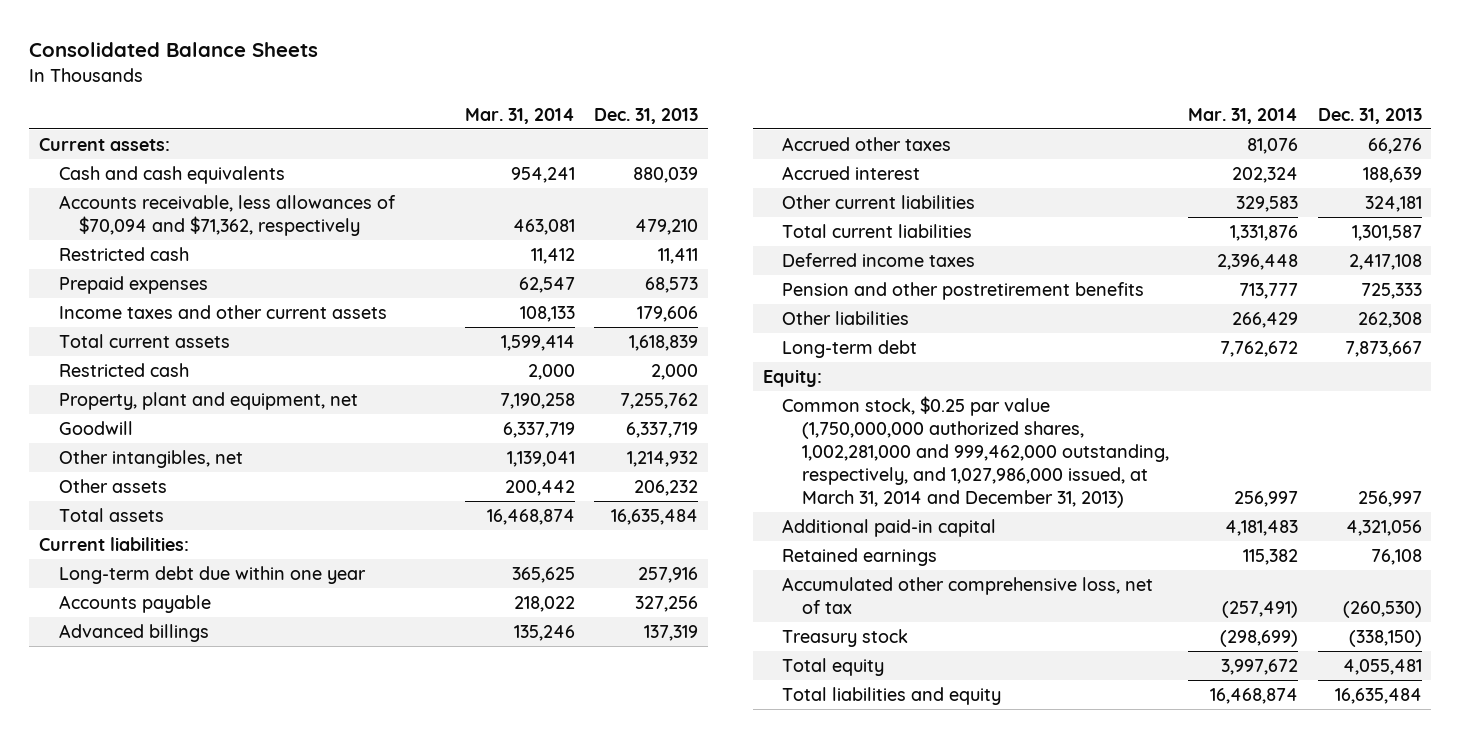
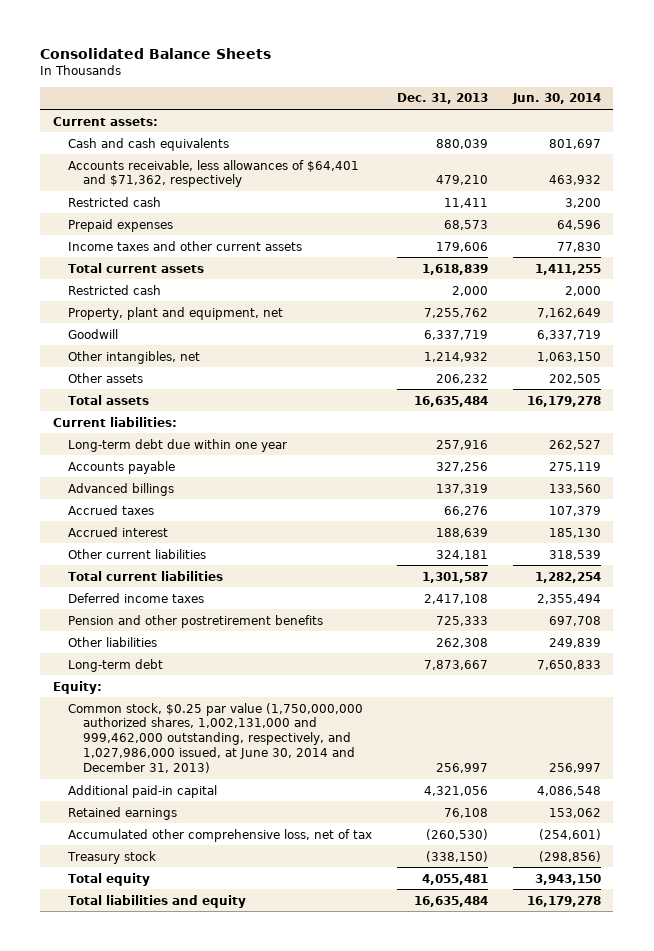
[464,107,575,124] Mar. 31, 2014 -> none
none -> [511,93,601,105] Jun. 30, 2014
[58,195,396,236] Accounts receivable, less allowances of $70,094 and $71,362, respectively -> [67,159,359,188] Accounts receivable, less allowances of $64,401 and $71,362, respectively
[782,137,952,152] Accrued other taxes -> [67,504,154,515] Accrued taxes
[782,396,1170,508] Common stock, $0.25 par value (1,750,000,000 authorized shares, 1,002,281,000 and 999,462,000 outstanding, respectively, and 1,027,986,000 issued, at March 31, 2014 and December 31, 2013) -> [67,702,363,773] Common stock, $0.25 par value (1,750,000,000 authorized shares, 1,002,131,000 and 999,462,000 outstanding, respectively, and 1,027,986,000 issued, at June 30, 2014 and December 31, 2013)

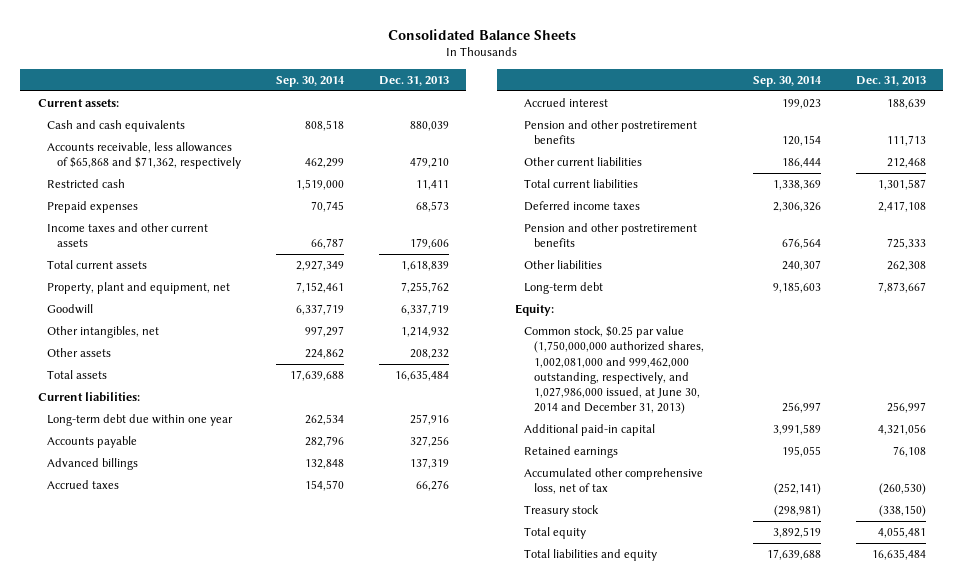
[511,93,601,105] Jun. 30, 2014 -> none
none -> [275,75,345,87] Sep. 30, 2014
[67,159,359,188] Accounts receivable, less allowances of $64,401 and $71,362, respectively -> [47,141,241,170] Accounts receivable, less allowances of $65,868 and $71,362, respectively
[67,284,161,295] Restricted cash -> none
[435,373,488,384] 206,232 -> [409,348,449,359] 208,232
none -> [524,119,698,145] Pension and other postretirement benefits
[435,549,488,560] 324,181 -> [886,157,926,168] 212,468
[67,702,363,773] Common stock, $0.25 par value (1,750,000,000 authorized shares, 1,002,131,000 and 999,462,000 outstanding, respectively, and 1,027,986,000 issued, at June 30, 2014 and December 31, 2013) -> [524,325,704,415] Common stock, $0.25 par value (1,750,000,000 authorized shares, 1,002,081,000 and 999,462,000 outstanding, respectively, and 1,027,986,000 issued, at June 30, 2014 and December 31, 2013)

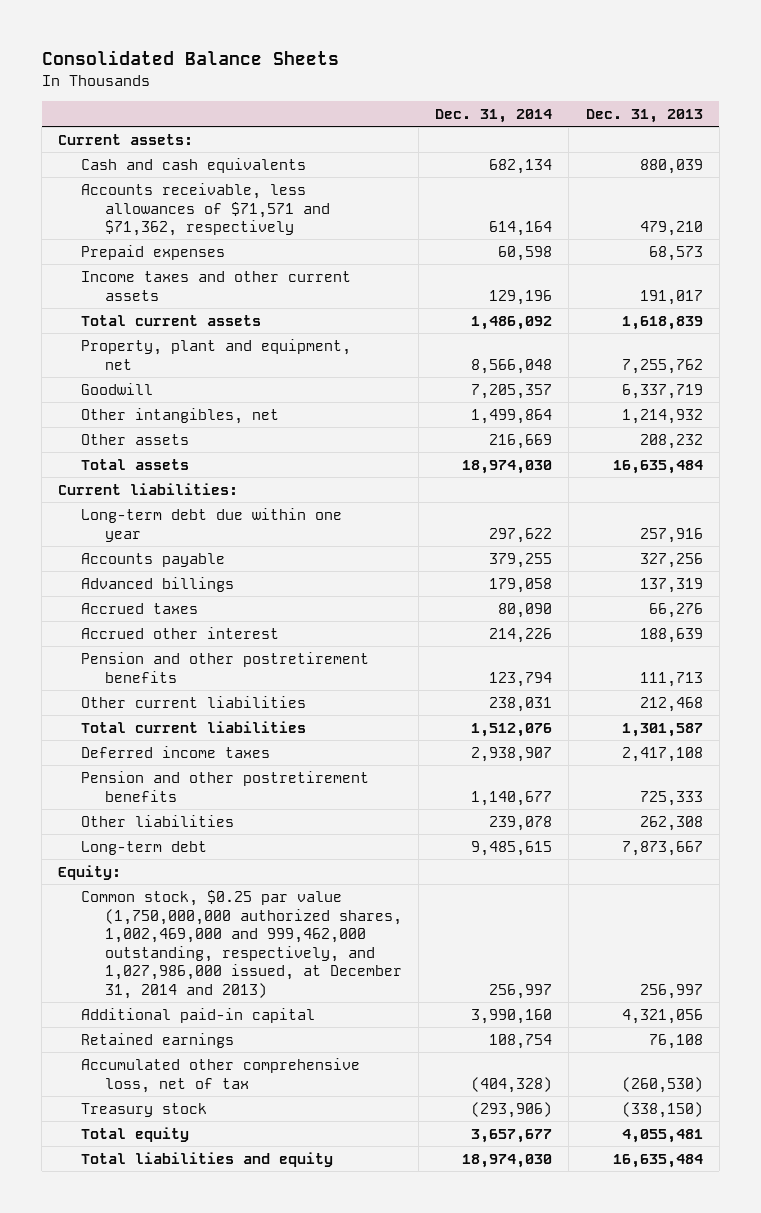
[275,75,345,87] Sep. 30, 2014 -> none
none -> [435,108,553,123] Dec. 31, 2014
[47,178,126,188] Restricted cash -> none
[47,141,241,170] Accounts receivable, less allowances of $65,868 and $71,362, respectively -> [81,182,330,237] Accounts receivable, less allowances of $71,571 and $71,362, respectively
[409,238,449,250] 179,606 -> [639,289,703,305] 191,017
[524,97,609,107] Accrued interest -> [81,626,280,639] Accrued other interest
[524,325,704,415] Common stock, $0.25 par value (1,750,000,000 authorized shares, 1,002,081,000 and 999,462,000 outstanding, respectively, and 1,027,986,000 issued, at June 30, 2014 and December 31, 2013) -> [81,889,402,999] Common stock, $0.25 par value (1,750,000,000 authorized shares, 1,002,469,000 and 999,462,000 outstanding, respectively, and 1,027,986,000 issued, at December 31, 2014 and 2013)

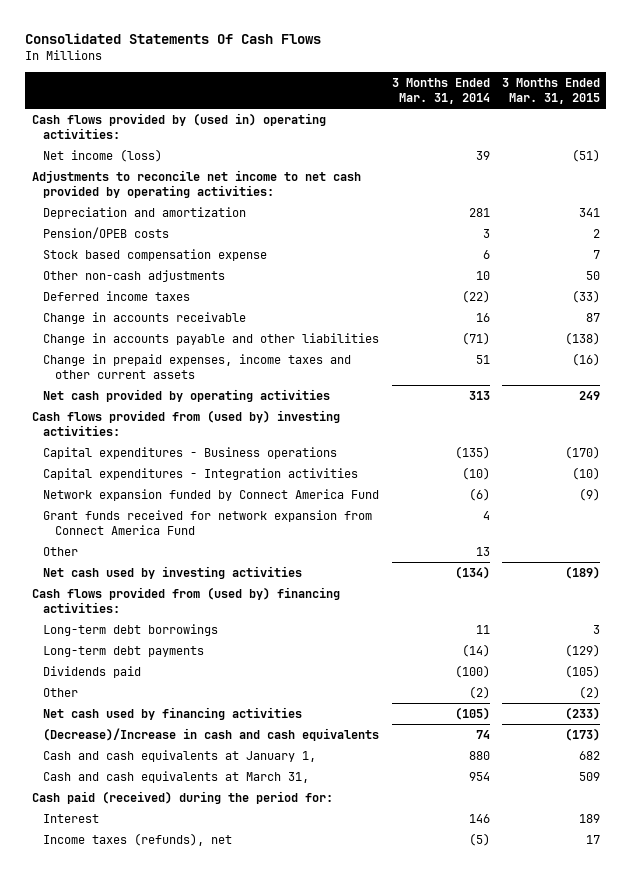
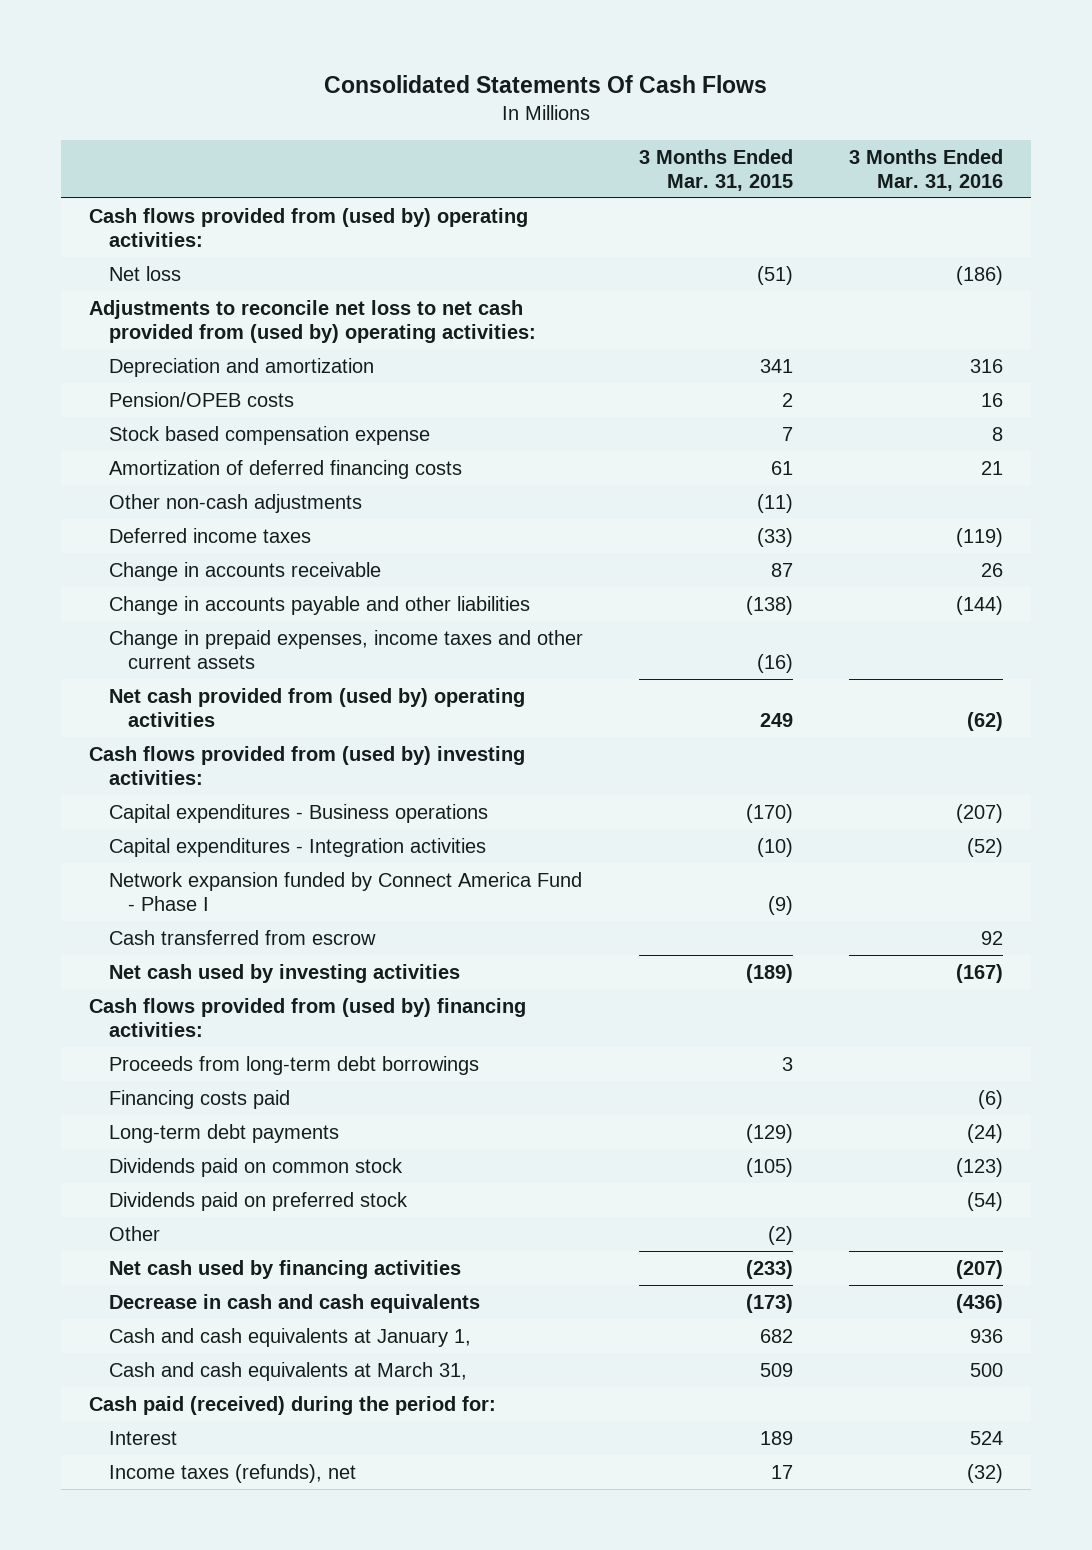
[391,77,490,104] 3 Months Ended Mar. 31, 2014 -> none
none -> [848,148,1003,191] 3 Months Ended Mar. 31, 2016
[31,112,326,140] Cash flows provided by (used in) operating activities: -> [89,207,529,248] Cash flows provided from (used by) operating activities:
[43,148,163,162] Net income (loss) -> [108,265,181,281] Net loss
[31,169,361,199] Adjustments to reconcile net income to net cash provided by operating activities: -> [89,299,536,344] Adjustments to reconcile net loss to net cash provided from (used by) operating activities:
none -> [108,459,462,479] Amortization of deferred financing costs
[585,270,600,280] 50 -> [756,493,793,513] (11)
[43,388,331,402] Net cash provided by operating activities -> [108,687,525,728] Net cash provided from (used by) operating activities
[43,509,373,536] Grant funds received for network expansion from Connect America Fund -> none
[43,546,79,556] Other -> none
[43,488,380,501] Network expansion funded by Connect America Fund -> [108,871,582,912] Network expansion funded by Connect America Fund - Phase I
none -> [108,929,376,945] Cash transferred from escrow
[43,623,219,636] Long-term debt borrowings -> [108,1055,479,1075] Proceeds from long-term debt borrowings
none -> [108,1089,290,1109] Financing costs paid
[43,665,142,678] Dividends paid -> [108,1157,403,1177] Dividends paid on common stock
none -> [108,1191,408,1211] Dividends paid on preferred stock
[43,727,380,741] (Decrease)/Increase in cash and cash equivalents -> [108,1293,480,1313] Decrease in cash and cash equivalents

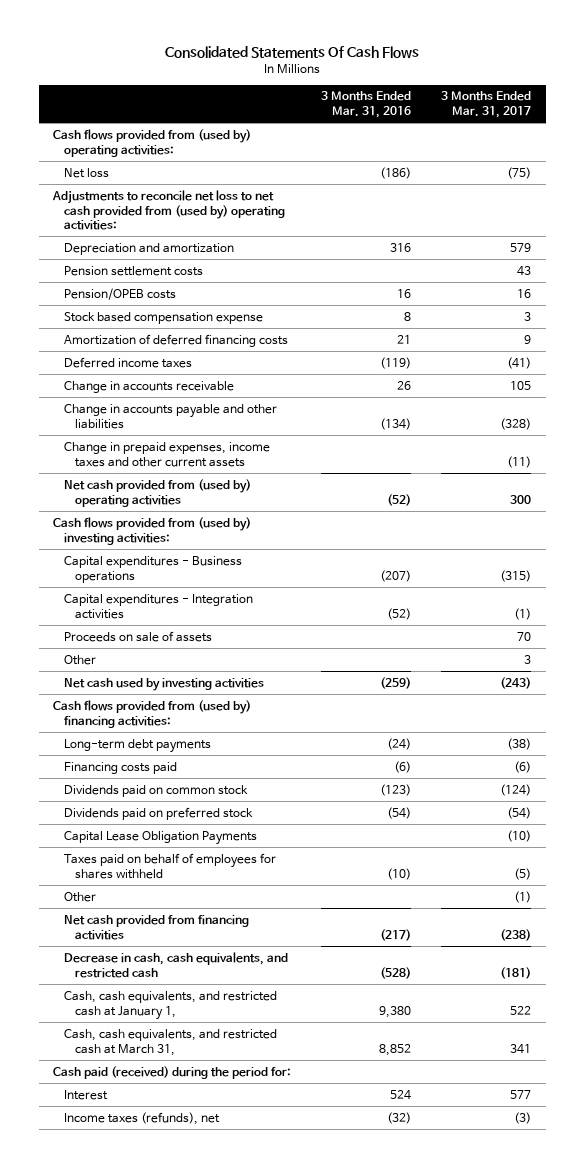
[638,148,793,191] 3 Months Ended Mar. 31, 2015 -> none
none -> [441,91,532,119] 3 Months Ended Mar. 31, 2017
none -> [64,265,204,276] Pension settlement costs
[108,493,362,513] Other non-cash adjustments -> none
[955,595,1003,615] (144) -> [380,417,412,430] (134)
[966,712,1003,732] (62) -> [387,493,412,506] (52)
[108,871,582,912] Network expansion funded by Connect America Fund - Phase I -> none
[108,929,376,945] Cash transferred from escrow -> none
none -> [64,630,213,642] Proceeds on sale of assets
none -> [64,654,97,665] Other
[955,963,1003,983] (167) -> [380,676,412,689] (259)
[108,1055,479,1075] Proceeds from long-term debt borrowings -> none
[108,1089,290,1109] Financing costs paid -> [64,761,178,774] Financing costs paid
none -> [64,830,258,845] Capital Lease Obligation Payments
none -> [64,852,277,879] Taxes paid on behalf of employees for shares withheld
[108,1259,461,1279] Net cash used by financing activities -> [64,914,250,940] Net cash provided from financing activities
[955,1259,1003,1279] (207) -> [380,928,412,941] (217)
[108,1293,480,1313] Decrease in cash and cash equivalents -> [64,951,289,978] Decrease in cash, cash equivalents, and restricted cash
[955,1293,1003,1313] (436) -> [380,966,412,979] (528)
[108,1327,471,1347] Cash and cash equivalents at January 1, -> [64,990,278,1020] Cash, cash equivalents, and restricted cash at January 1,
[969,1328,1003,1343] 936 -> [379,1005,412,1018] 9,380
[108,1361,467,1381] Cash and cash equivalents at March 31, -> [64,1028,278,1056] Cash, cash equivalents, and restricted cash at March 31,
[969,1362,1003,1377] 500 -> [379,1043,412,1056] 8,852

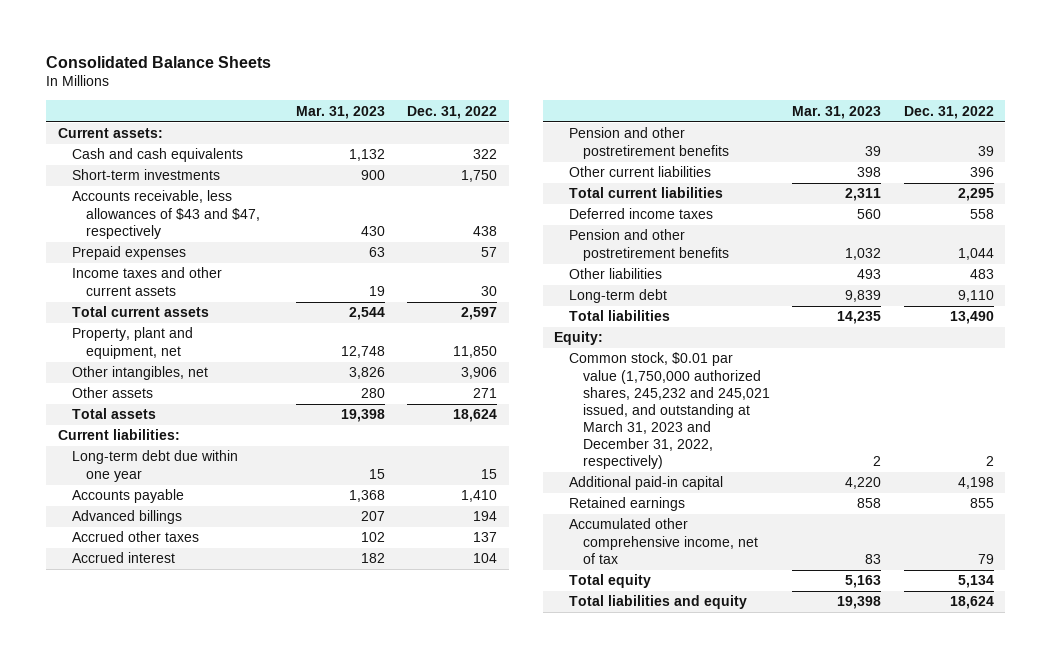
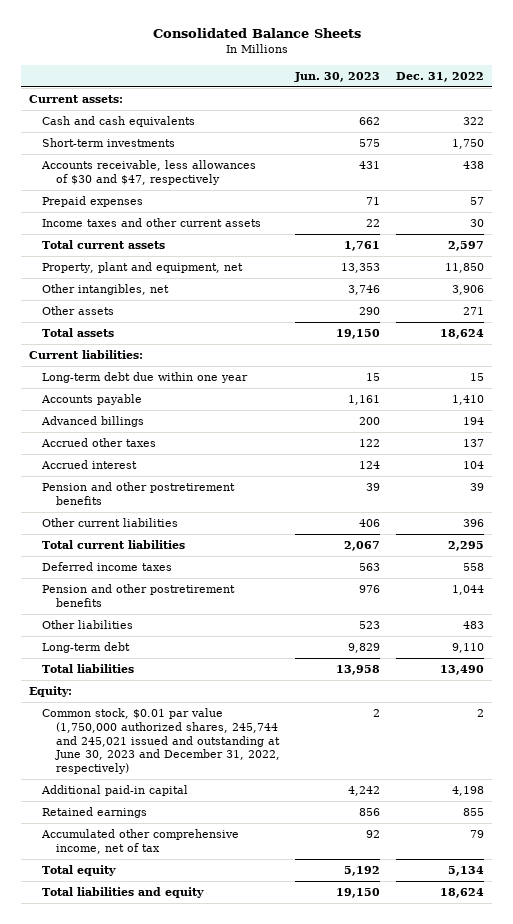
[295,105,385,119] Mar. 31, 2023 -> none
none -> [294,71,381,82] Jun. 30, 2023
[71,190,261,239] Accounts receivable, less allowances of $43 and $47, respectively -> [41,160,257,185] Accounts receivable, less allowances of $30 and $47, respectively
[568,352,770,469] Common stock, $0.01 par value (1,750,000 authorized shares, 245,232 and 245,021 issued, and outstanding at March 31, 2023 and December 31, 2022, respectively) -> [42,708,280,775] Common stock, $0.01 par value (1,750,000 authorized shares, 245,744 and 245,021 issued and outstanding at June 30, 2023 and December 31, 2022, respectively)

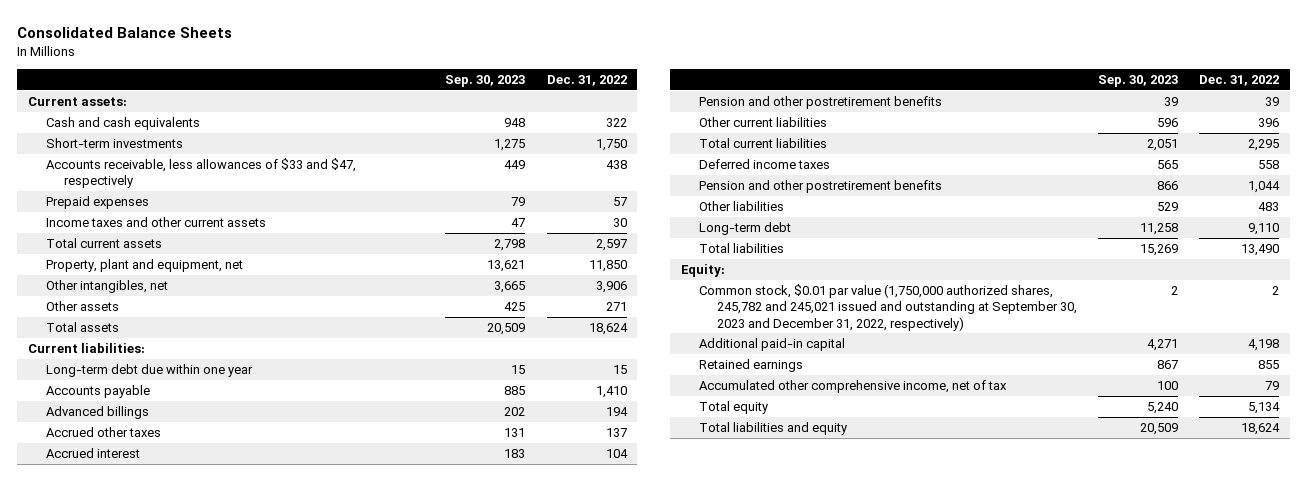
[294,71,381,82] Jun. 30, 2023 -> none
none -> [445,74,526,87] Sep. 30, 2023
[41,160,257,185] Accounts receivable, less allowances of $30 and $47, respectively -> [46,158,357,189] Accounts receivable, less allowances of $33 and $47, respectively
[42,708,280,775] Common stock, $0.01 par value (1,750,000 authorized shares, 245,744 and 245,021 issued and outstanding at June 30, 2023 and December 31, 2022, respectively) -> [698,284,1078,331] Common stock, $0.01 par value (1,750,000 authorized shares, 245,782 and 245,021 issued and outstanding at September 30, 2023 and December 31, 2022, respectively)

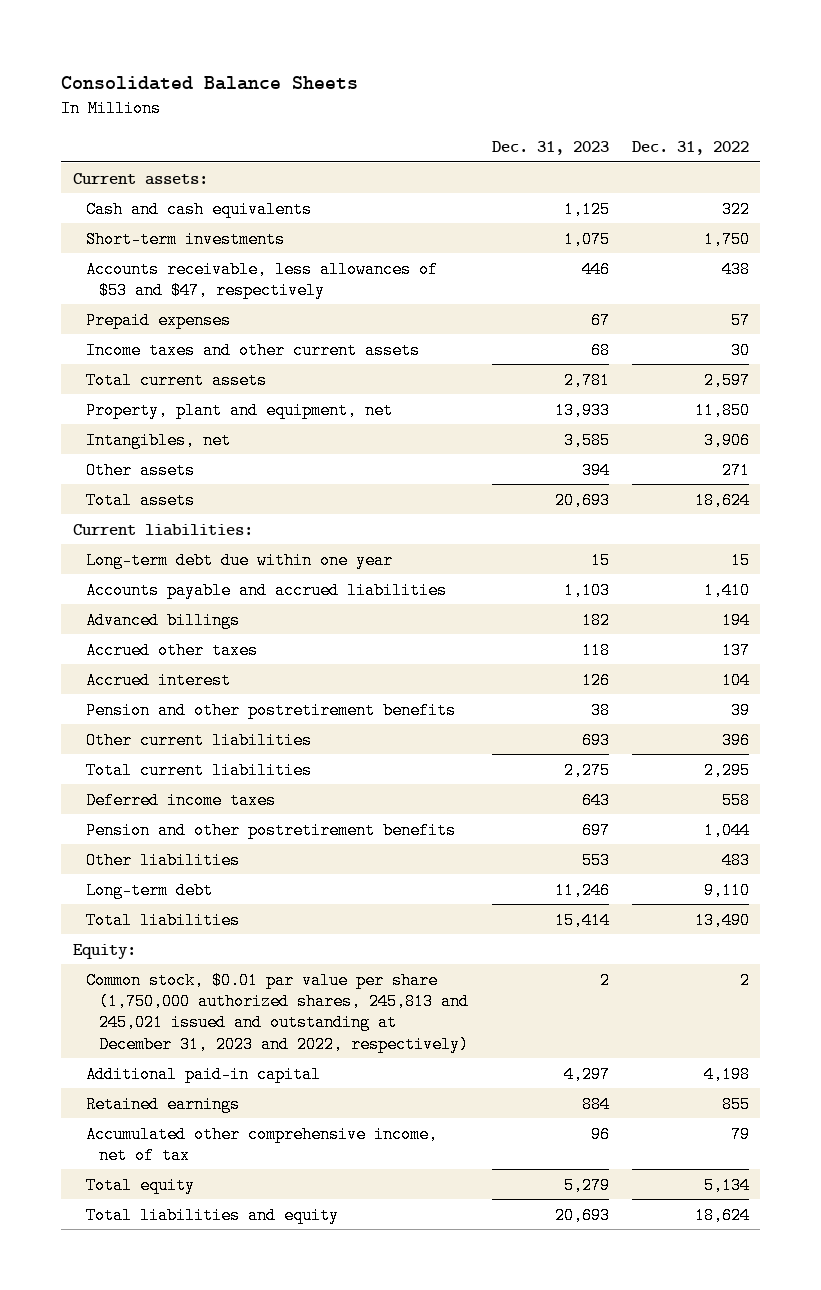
[445,74,526,87] Sep. 30, 2023 -> none
none -> [491,141,609,156] Dec. 31, 2023
[46,158,357,189] Accounts receivable, less allowances of $33 and $47, respectively -> [86,260,439,299] Accounts receivable, less allowances of $53 and $47, respectively
[46,280,169,294] Other intangibles, net -> [86,431,232,449] Intangibles, net
[46,385,151,399] Accounts payable -> [86,581,448,599] Accounts payable and accrued liabilities
[698,284,1078,331] Common stock, $0.01 par value (1,750,000 authorized shares, 245,782 and 245,021 issued and outstanding at September 30, 2023 and December 31, 2022, respectively) -> [86,971,470,1053] Common stock, $0.01 par value per share (1,750,000 authorized shares, 245,813 and 245,021 issued and outstanding at December 31, 2023 and 2022, respectively)

